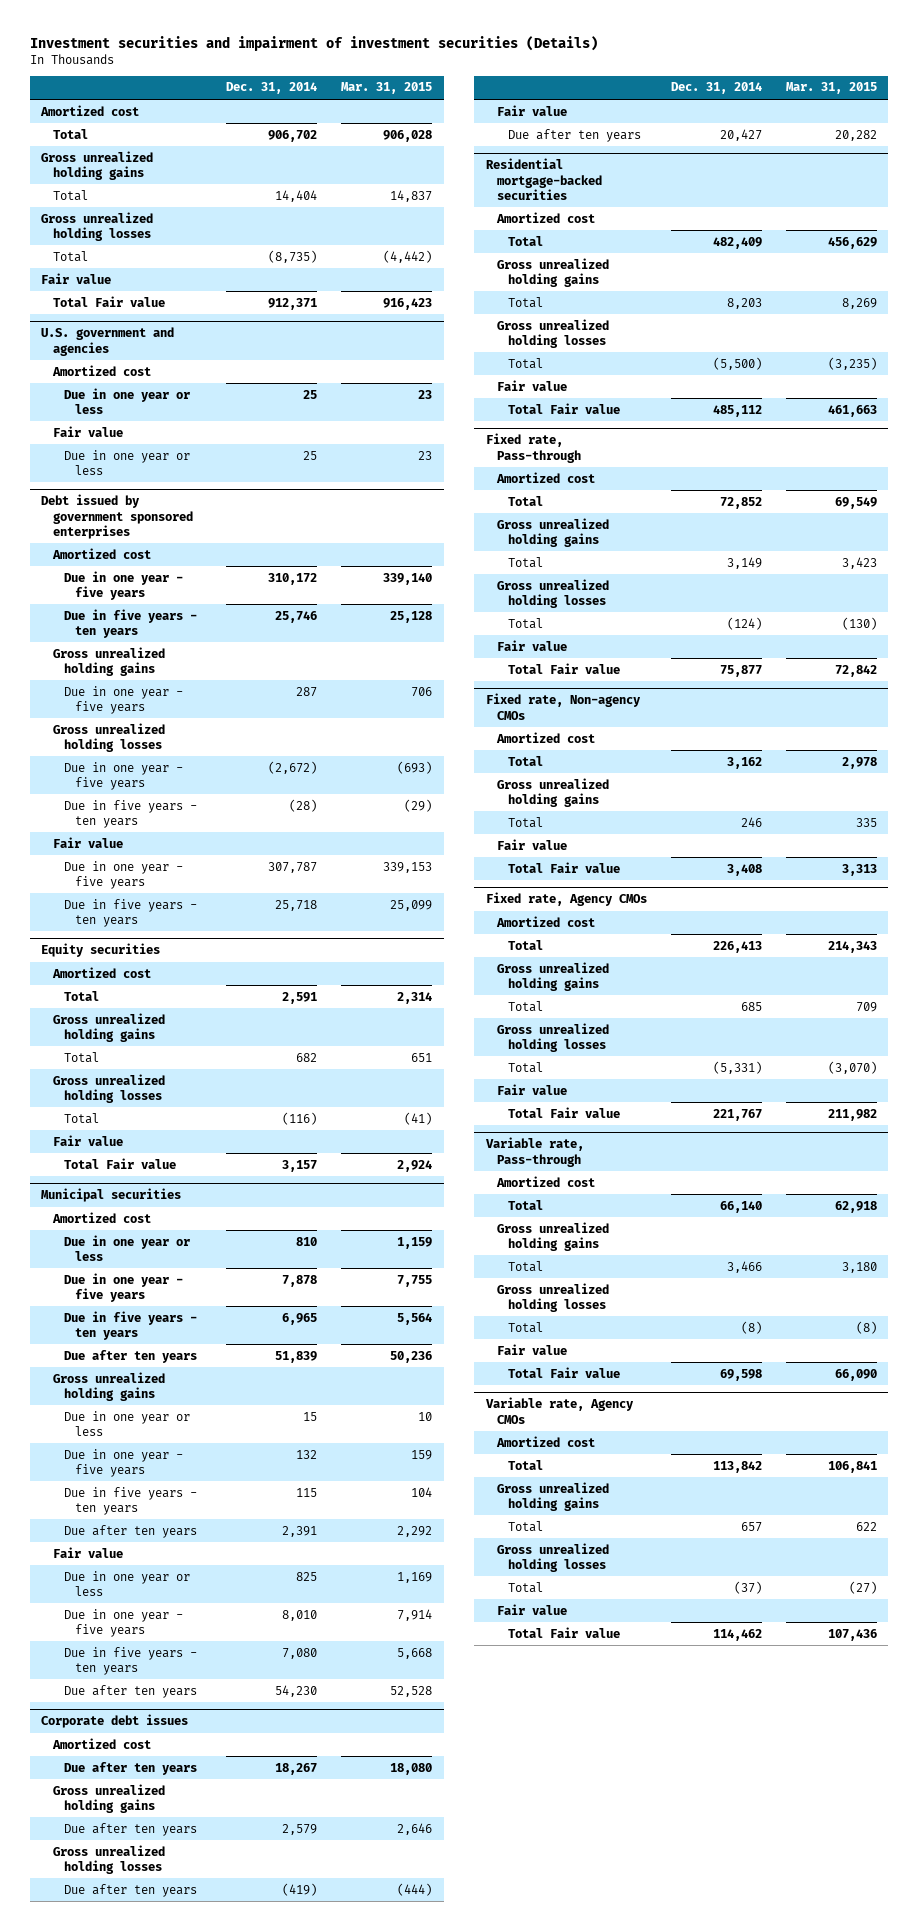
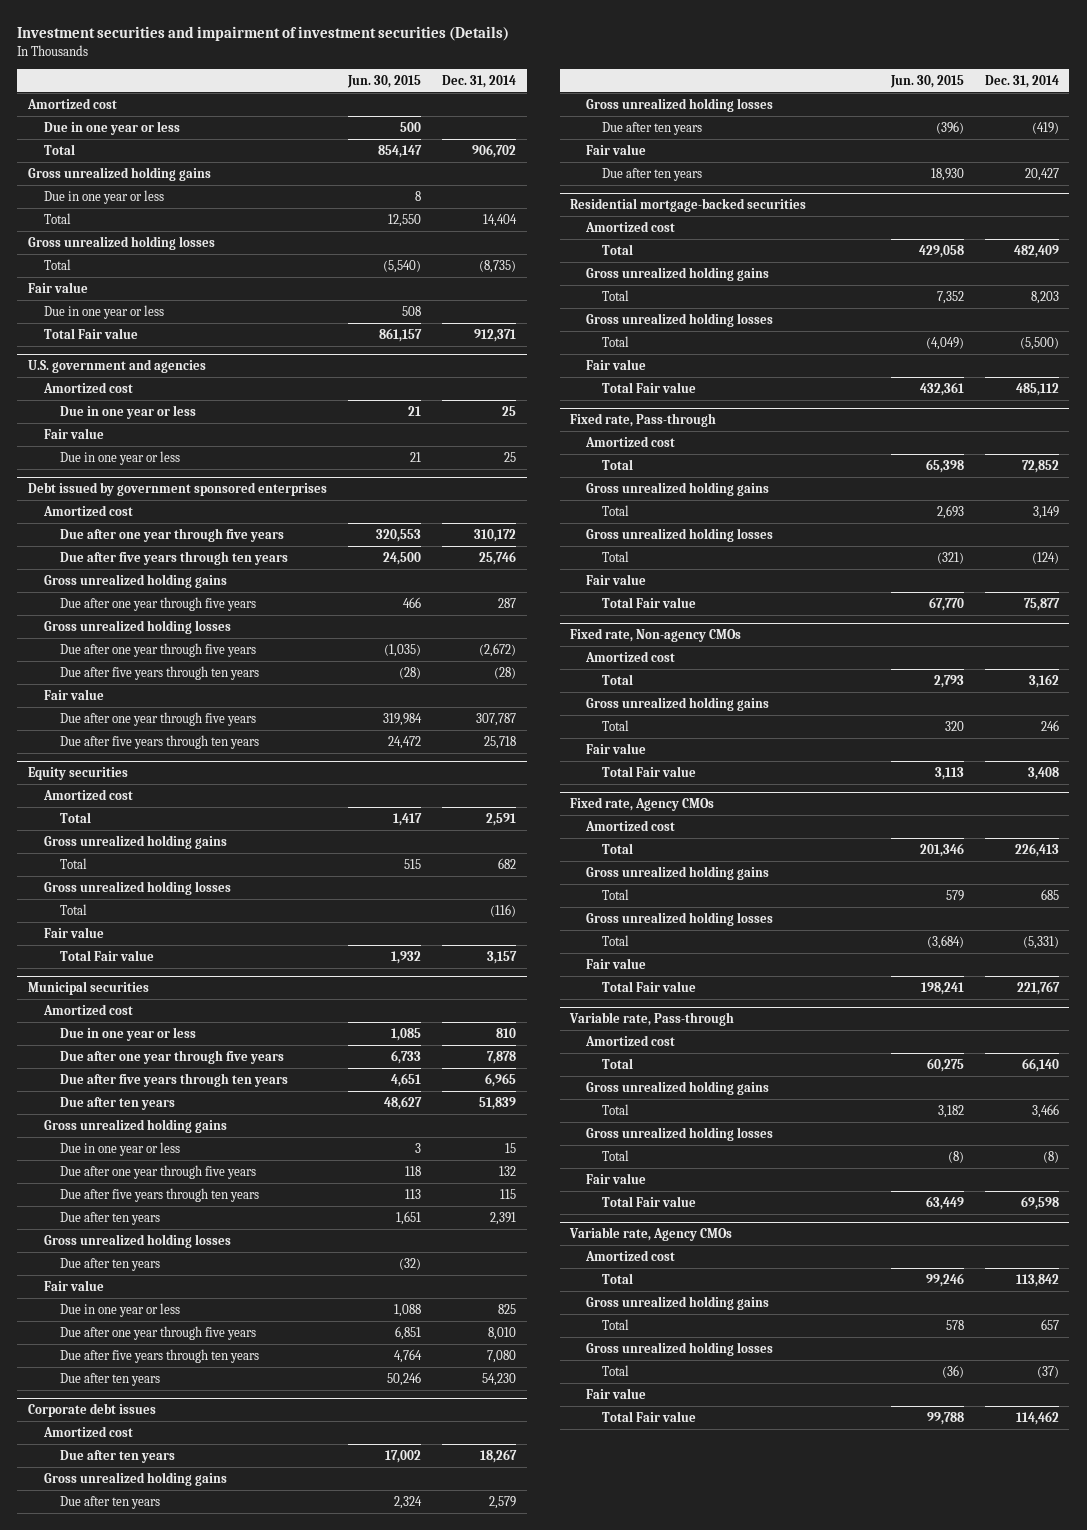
[341,82,433,95] Mar. 31, 2015 -> none
none -> [347,74,422,88] Jun. 30, 2015
none -> [43,120,180,135] Due in one year or less
none -> [43,189,164,204] Due in one year or less
none -> [43,304,164,319] Due in one year or less
[63,570,183,600] Due in one year - five years -> [59,527,284,542] Due after one year through five years
[63,608,197,638] Due in five years - ten years -> [59,550,288,565] Due after five years through ten years
[63,685,183,714] Due in one year - five years -> [59,596,256,611] Due after one year through five years
[63,761,183,790] Due in one year - five years -> [59,642,256,657] Due after one year through five years
[63,799,197,828] Due in five years - ten years -> [59,665,259,680] Due after five years through ten years
[63,860,183,889] Due in one year - five years -> [59,711,256,726] Due after one year through five years
[63,898,197,927] Due in five years - ten years -> [59,734,259,749] Due after five years through ten years
[63,1272,183,1302] Due in one year - five years -> [59,1049,284,1064] Due after one year through five years
[63,1310,197,1340] Due in five years - ten years -> [59,1072,288,1087] Due after five years through ten years
[63,1448,183,1477] Due in one year - five years -> [59,1164,256,1179] Due after one year through five years
[63,1486,197,1515] Due in five years - ten years -> [59,1187,259,1202] Due after five years through ten years
none -> [43,1233,231,1248] Gross unrealized holding losses
none -> [59,1257,160,1271] Due after ten years
[63,1608,183,1637] Due in one year - five years -> [59,1325,256,1340] Due after one year through five years
[63,1646,197,1675] Due in five years - ten years -> [59,1348,259,1363] Due after five years through ten years

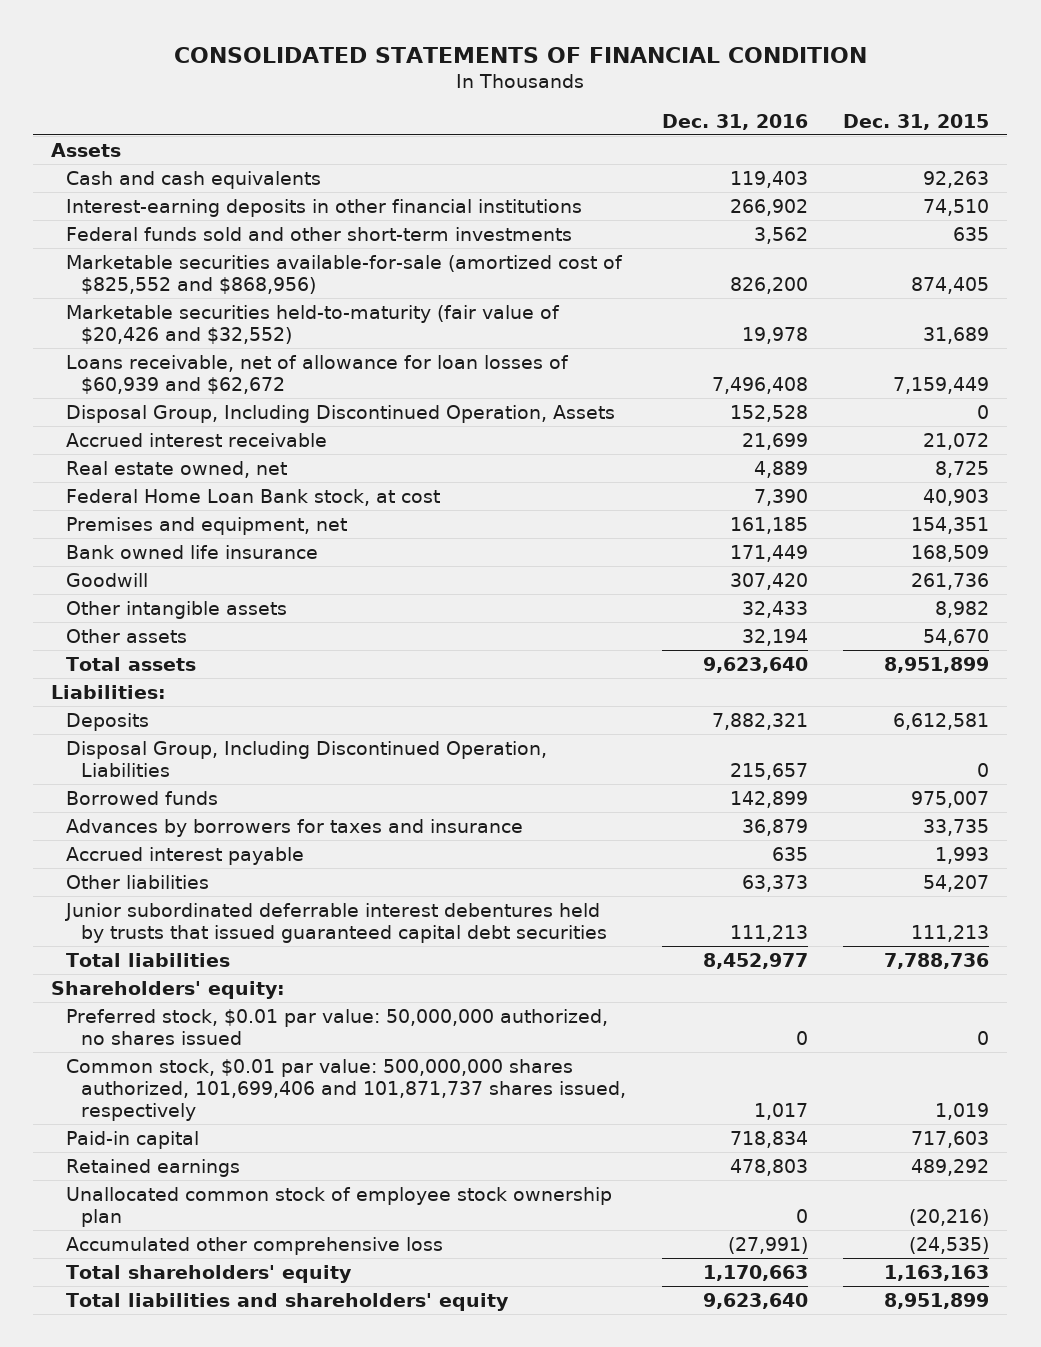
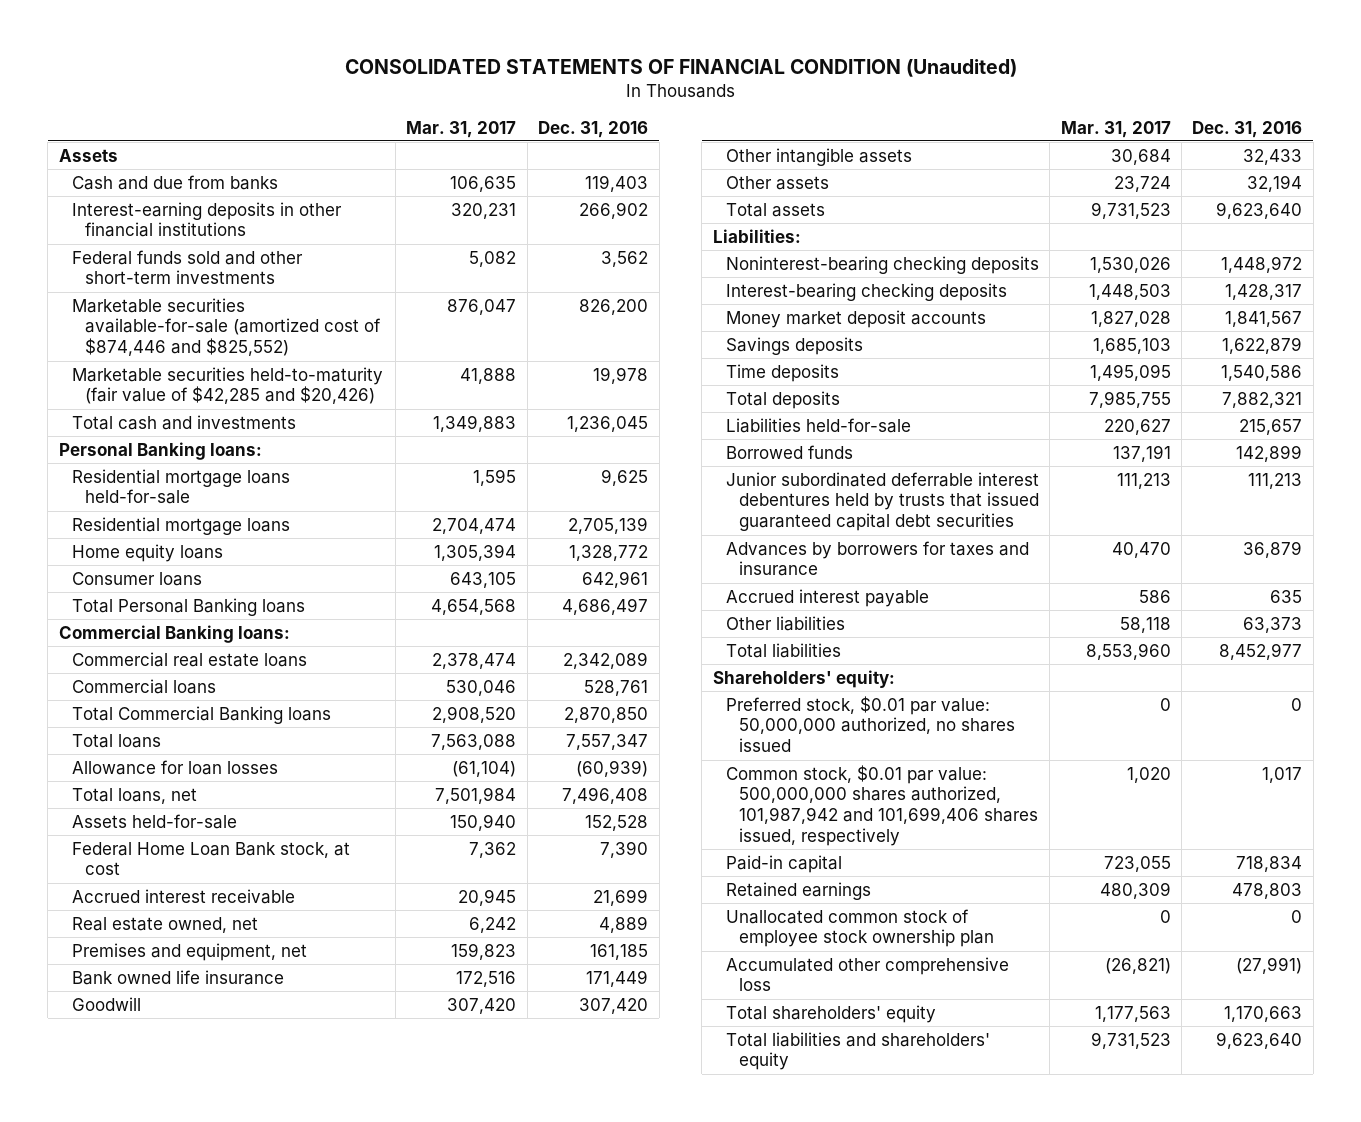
[174,46,868,63] CONSOLIDATED STATEMENTS OF FINANCIAL CONDITION -> [344,59,1017,78] CONSOLIDATED STATEMENTS OF FINANCIAL CONDITION (Unaudited)
[843,113,990,130] Dec. 31, 2015 -> none
none -> [406,120,517,138] Mar. 31, 2017
[66,170,322,189] Cash and cash equivalents -> [71,174,278,190] Cash and due from banks
[66,254,624,295] Marketable securities available-for-sale (amortized cost of $825,552 and $868,956) -> [71,297,381,357] Marketable securities available-for-sale (amortized cost of $874,446 and $825,552)
[66,304,561,345] Marketable securities held-to-maturity (fair value of $20,426 and $32,552) -> [71,366,383,405] Marketable securities held-to-maturity (fair value of $42,285 and $20,426)
none -> [71,414,296,430] Total cash and investments
none -> [58,441,262,460] Personal Banking loans:
none -> [71,468,290,505] Residential mortgage loans held-for-sale
none -> [71,516,290,535] Residential mortgage loans
none -> [71,543,223,562] Home equity loans
none -> [71,571,202,586] Consumer loans
none -> [71,597,305,616] Total Personal Banking loans
none -> [58,624,290,643] Commercial Banking loans:
none -> [71,651,307,667] Commercial real estate loans
none -> [71,678,216,694] Commercial loans
none -> [71,705,331,724] Total Commercial Banking loans
none -> [71,733,161,748] Total loans
none -> [71,759,278,775] Allowance for loan losses
[66,354,570,395] Loans receivable, net of allowance for loan losses of $60,939 and $62,672 -> [71,787,197,804] Total loans, net
[66,404,616,423] Disposal Group, Including Discontinued Operation, Assets -> [71,813,237,829] Assets held-for-sale
[66,488,441,506] Federal Home Loan Bank stock, at cost -> [71,841,350,876] Federal Home Loan Bank stock, at cost
none -> [725,255,1039,274] Noninterest-bearing checking deposits
none -> [725,282,1007,301] Interest-bearing checking deposits
none -> [725,309,986,328] Money market deposit accounts
none -> [725,336,863,355] Savings deposits
none -> [725,363,839,382] Time deposits
[66,712,150,731] Deposits -> [725,390,840,409] Total deposits
[66,740,548,778] Disposal Group, Including Discontinued Operation, Liabilities -> [725,417,911,433] Liabilities held-for-sale
[65,902,607,944] Junior subordinated deferrable interest debentures held by trusts that issued guaranteed capital debt securities -> [725,471,1039,532] Junior subordinated deferrable interest debentures held by trusts that issued guaranteed capital debt securities
[66,1058,626,1122] Common stock, $0.01 par value: 500,000,000 shares authorized, 101,699,406 and 101,871,737 shares issued, respectively -> [725,764,1038,847] Common stock, $0.01 par value: 500,000,000 shares authorized, 101,987,942 and 101,699,406 shares issued, respectively

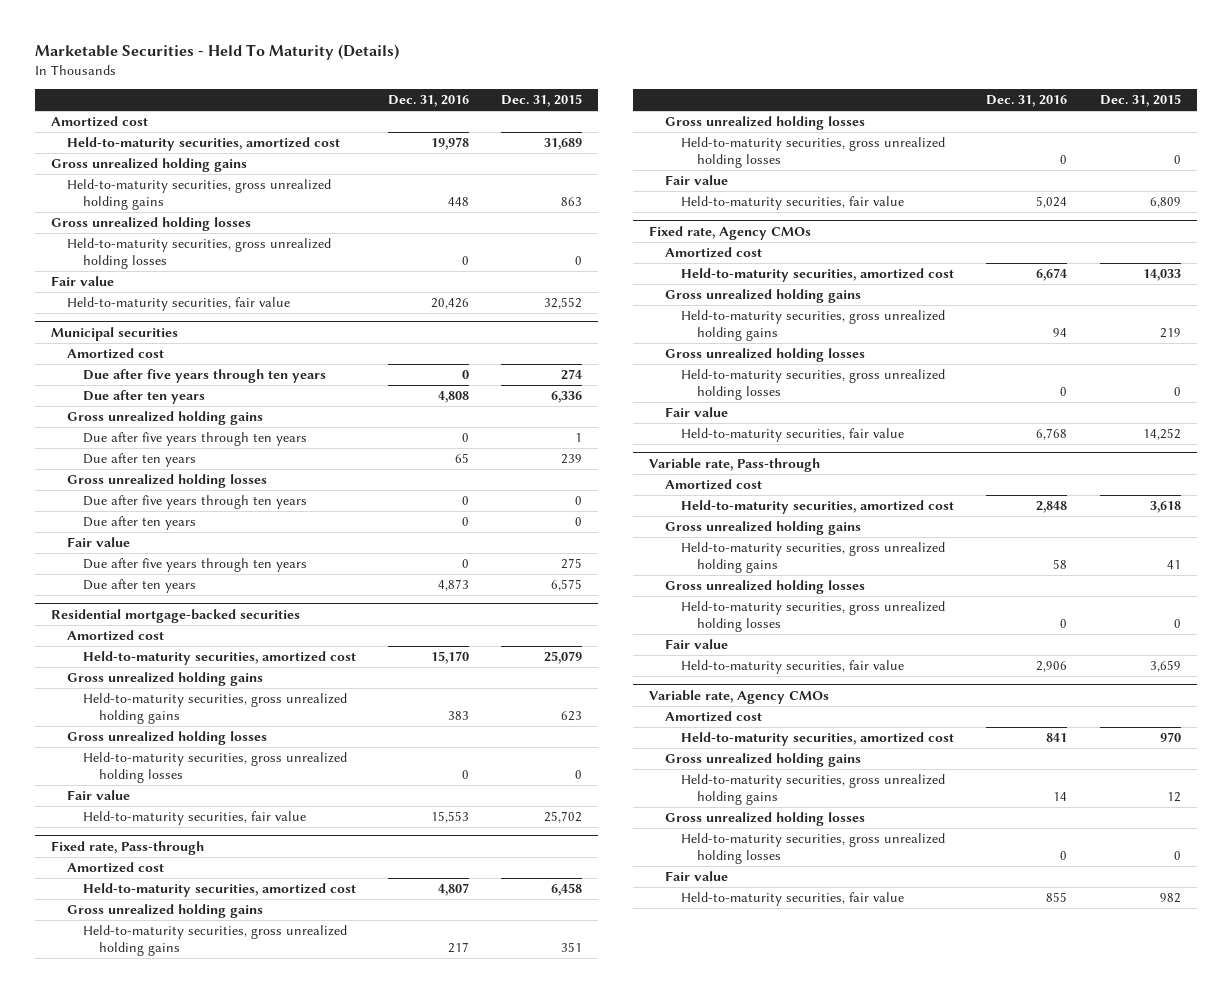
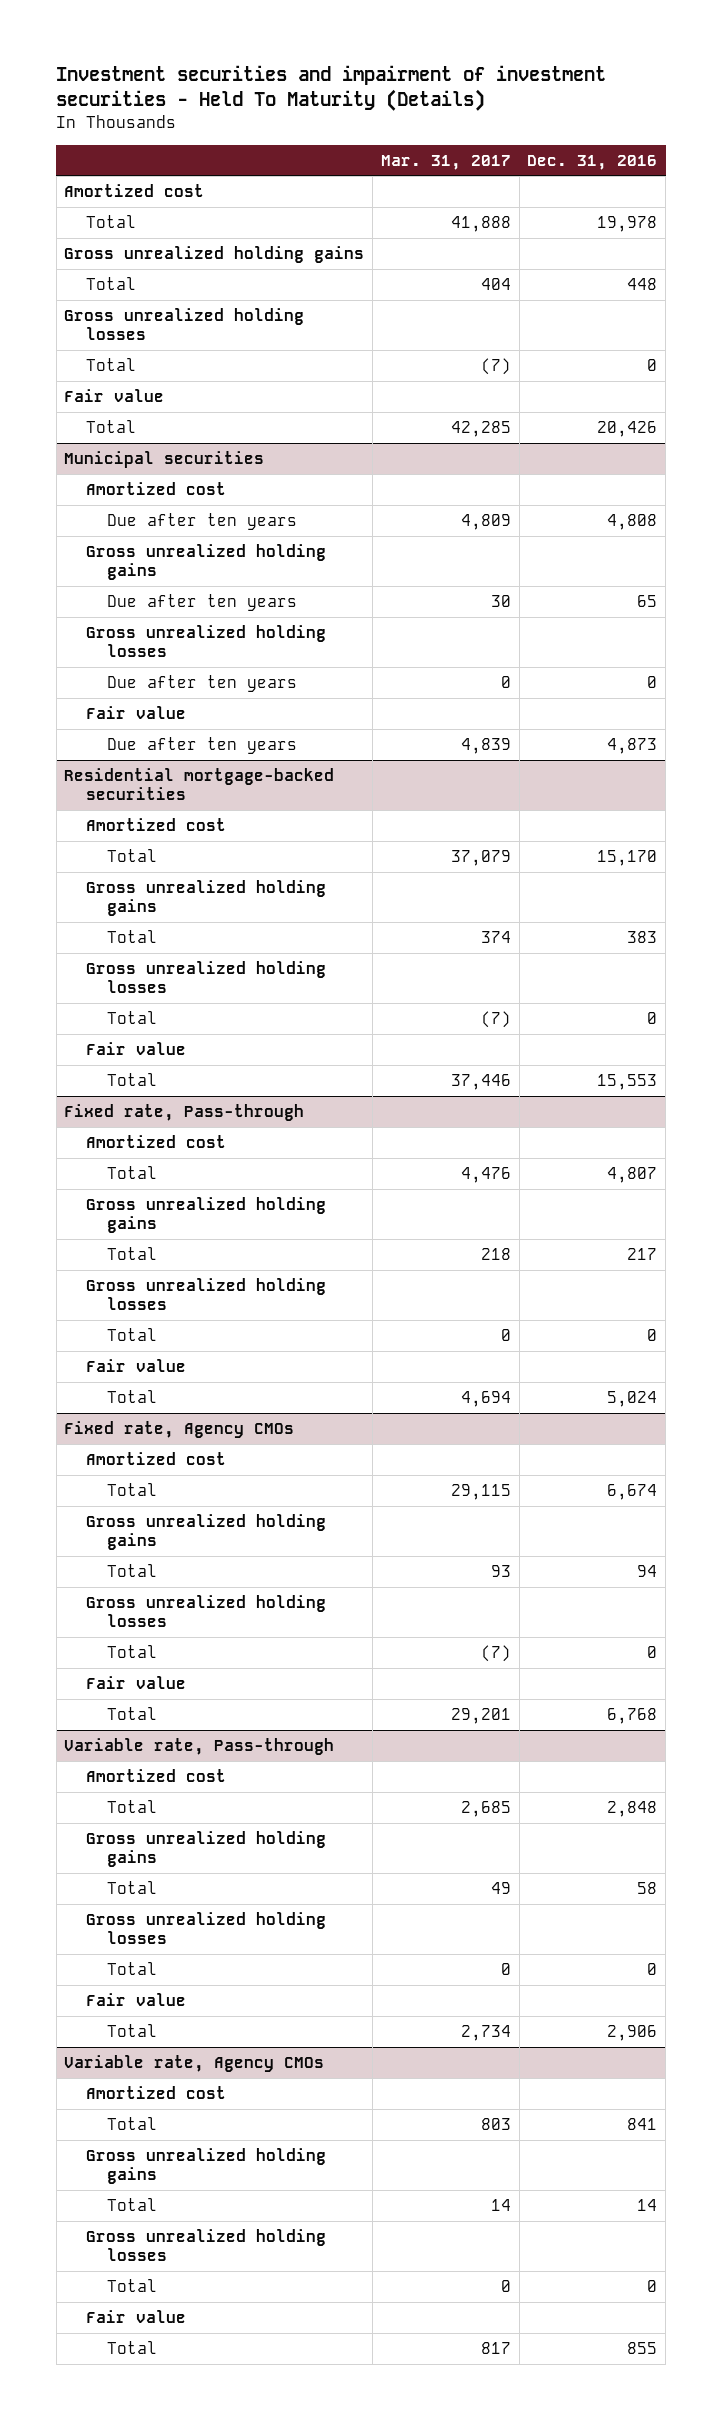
[34,44,399,61] Marketable Securities - Held To Maturity (Details) -> [56,65,607,112] Investment securities and impairment of investment securities - Held To Maturity (Details)
[501,94,583,108] Dec. 31, 2015 -> none
none -> [380,154,511,170] Mar. 31, 2017
[66,137,340,152] Held-to-maturity securities, amortized cost -> [85,215,136,229] Total
[66,179,331,211] Held-to-maturity securities, gross unrealized holding gains -> [85,277,136,291] Total
[66,238,331,270] Held-to-maturity securities, gross unrealized holding losses -> [85,358,136,372] Total
[66,297,290,312] Held-to-maturity securities, fair value -> [85,420,136,434] Total
[82,369,326,384] Due after five years through ten years -> none
[82,432,307,447] Due after five years through ten years -> none
[82,495,307,510] Due after five years through ten years -> none
[82,558,307,573] Due after five years through ten years -> none
[82,651,356,666] Held-to-maturity securities, amortized cost -> [107,849,158,863] Total
[82,693,347,725] Held-to-maturity securities, gross unrealized holding gains -> [107,930,158,944] Total
[82,752,347,784] Held-to-maturity securities, gross unrealized holding losses -> [107,1011,158,1025] Total
[82,811,306,826] Held-to-maturity securities, fair value -> [107,1073,158,1087] Total
[82,883,356,898] Held-to-maturity securities, amortized cost -> [107,1166,158,1180] Total
[82,925,347,957] Held-to-maturity securities, gross unrealized holding gains -> [107,1247,158,1261] Total
[681,137,946,169] Held-to-maturity securities, gross unrealized holding losses -> [107,1328,158,1342] Total
[681,196,905,211] Held-to-maturity securities, fair value -> [107,1390,158,1404] Total
[681,268,955,283] Held-to-maturity securities, amortized cost -> [107,1483,158,1497] Total
[681,310,946,342] Held-to-maturity securities, gross unrealized holding gains -> [107,1564,158,1578] Total
[681,369,946,401] Held-to-maturity securities, gross unrealized holding losses -> [107,1645,158,1659] Total
[681,428,905,443] Held-to-maturity securities, fair value -> [107,1707,158,1721] Total
[681,500,955,515] Held-to-maturity securities, amortized cost -> [107,1800,158,1814] Total
[681,542,946,574] Held-to-maturity securities, gross unrealized holding gains -> [107,1881,158,1895] Total
[681,601,946,633] Held-to-maturity securities, gross unrealized holding losses -> [107,1962,158,1976] Total
[681,660,905,675] Held-to-maturity securities, fair value -> [107,2024,158,2038] Total
[681,732,955,747] Held-to-maturity securities, amortized cost -> [107,2117,158,2131] Total
[681,774,946,806] Held-to-maturity securities, gross unrealized holding gains -> [107,2198,158,2212] Total
[681,833,946,865] Held-to-maturity securities, gross unrealized holding losses -> [107,2279,158,2293] Total
[681,892,905,907] Held-to-maturity securities, fair value -> [107,2341,158,2355] Total

